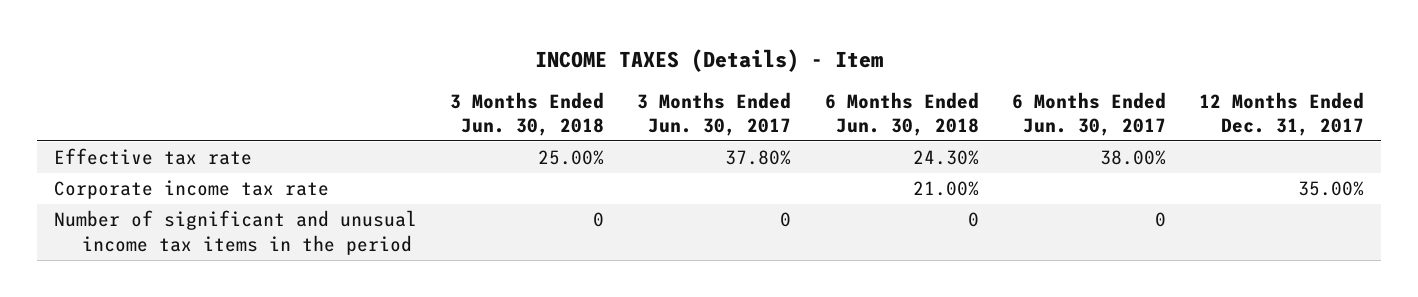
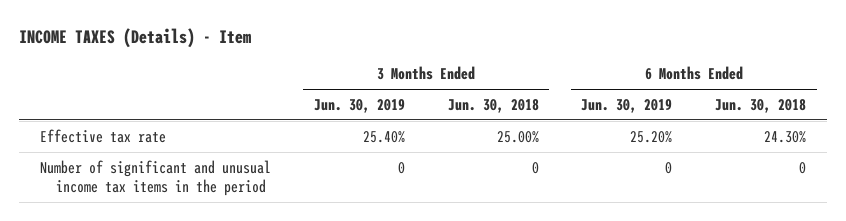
[637,91,792,136] 3 Months Ended Jun. 30, 2017 -> none
[1011,91,1166,136] 6 Months Ended Jun. 30, 2017 -> none
[1199,91,1365,136] 12 Months Ended Dec. 31, 2017 -> none
none -> [313,98,405,113] Jun. 30, 2019
none -> [581,98,673,113] Jun. 30, 2019
[53,180,329,200] Corporate income tax rate -> none

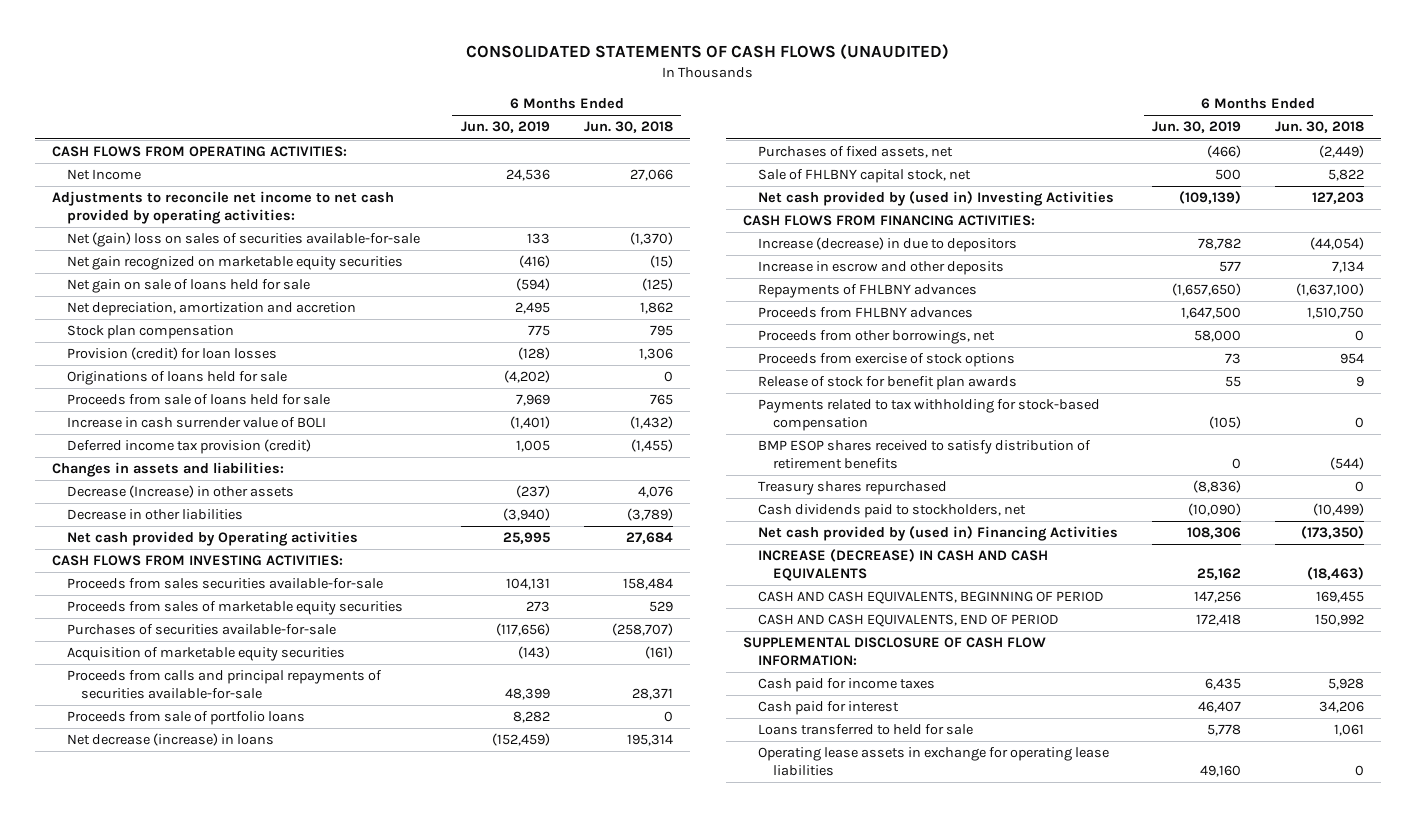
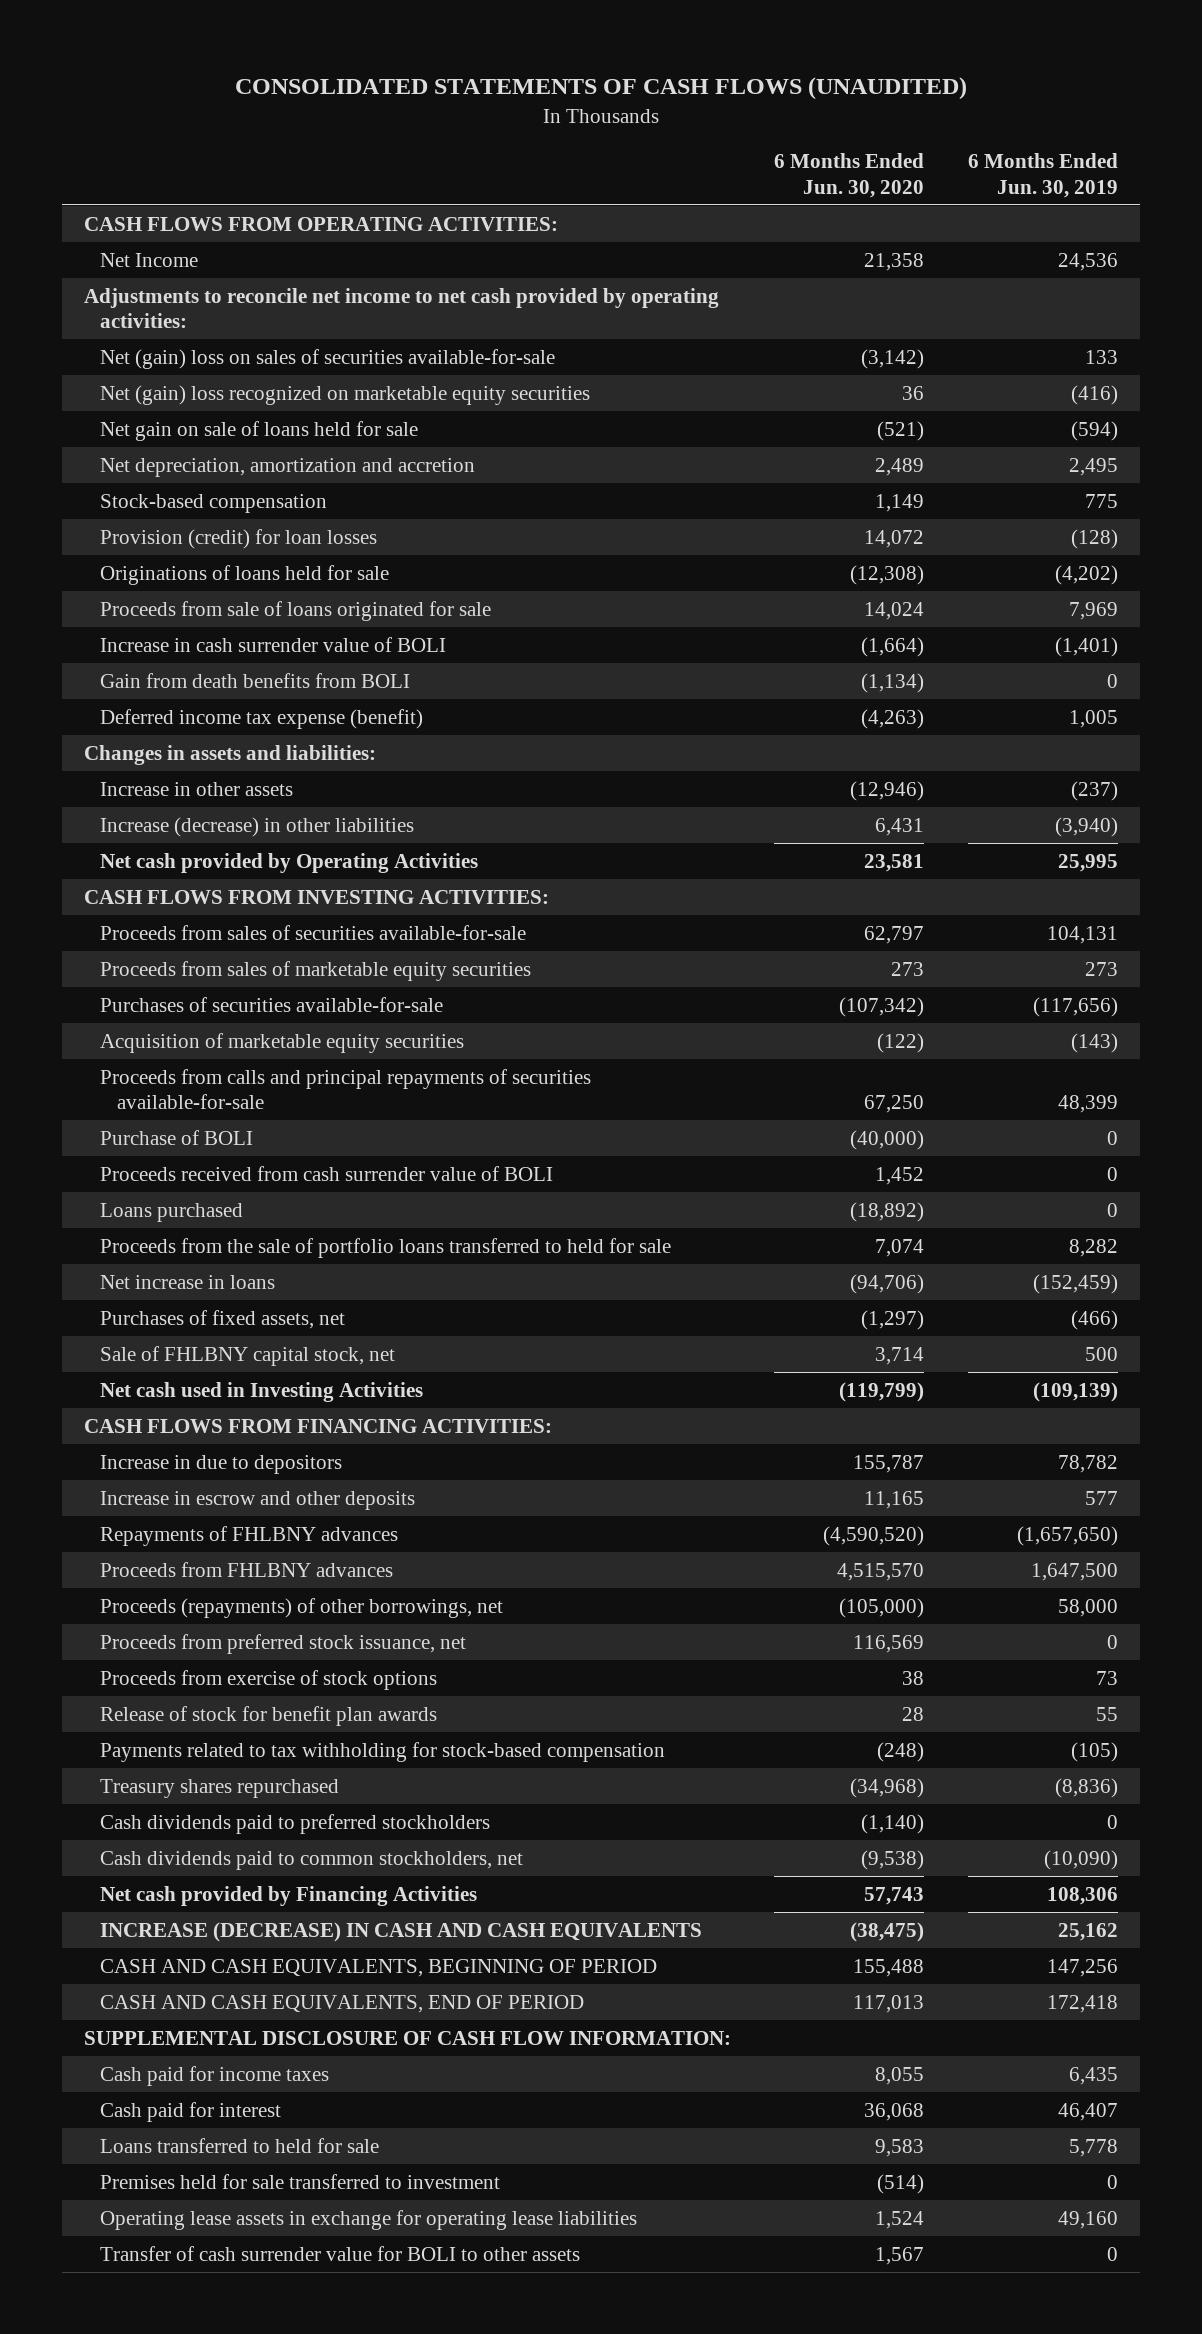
[583,121,673,134] Jun. 30, 2018 -> none
none -> [774,153,925,198] 6 Months Ended Jun. 30, 2020
[66,256,403,271] Net gain recognized on marketable equity securities -> [100,384,591,405] Net (gain) loss recognized on marketable equity securities
[66,325,234,340] Stock plan compensation -> [100,493,328,513] Stock-based compensation
[66,394,330,406] Proceeds from sale of loans held for sale -> [100,600,492,621] Proceeds from sale of loans originated for sale
none -> [100,672,411,688] Gain from death benefits from BOLI
[66,439,311,455] Deferred income tax provision (credit) -> [100,708,424,729] Deferred income tax expense (benefit)
[66,485,294,499] Decrease (Increase) in other assets -> [100,781,294,796] Increase in other assets
[66,509,243,521] Decrease in other liabilities -> [100,816,415,837] Increase (decrease) in other liabilities
[66,531,358,547] Net cash provided by Operating activities -> [100,852,479,873] Net cash provided by Operating Activities
[66,578,383,590] Proceeds from sales securities available-for-sale -> [100,924,527,940] Proceeds from sales of securities available-for-sale
none -> [100,1129,254,1145] Purchase of BOLI
none -> [100,1165,554,1181] Proceeds received from cash surrender value of BOLI
none -> [100,1202,244,1222] Loans purchased
[66,711,305,726] Proceeds from sale of portfolio loans -> [100,1237,672,1258] Proceeds from the sale of portfolio loans transferred to held for sale
[66,733,274,747] Net decrease (increase) in loans -> [100,1274,276,1289] Net increase in loans
[758,191,1115,207] Net cash provided by (used in) Investing Activities -> [100,1381,424,1402] Net cash used in Investing Activities
[758,237,1018,253] Increase (decrease) in due to depositors -> [100,1454,343,1474] Increase in due to depositors
[758,330,996,345] Proceeds from other borrowings, net -> [100,1597,504,1618] Proceeds (repayments) of other borrowings, net
none -> [100,1633,467,1654] Proceeds from preferred stock issuance, net
[758,440,1092,470] BMP ESOP shares received to satisfy distribution of retirement benefits -> none
none -> [100,1813,491,1834] Cash dividends paid to preferred stockholders
[758,504,1027,519] Cash dividends paid to stockholders, net -> [100,1850,524,1870] Cash dividends paid to common stockholders, net
[758,526,1119,542] Net cash provided by (used in) Financing Activities -> [100,1885,478,1906] Net cash provided by Financing Activities
none -> [100,2173,501,2189] Premises held for sale transferred to investment
none -> [100,2245,581,2261] Transfer of cash surrender value for BOLI to other assets

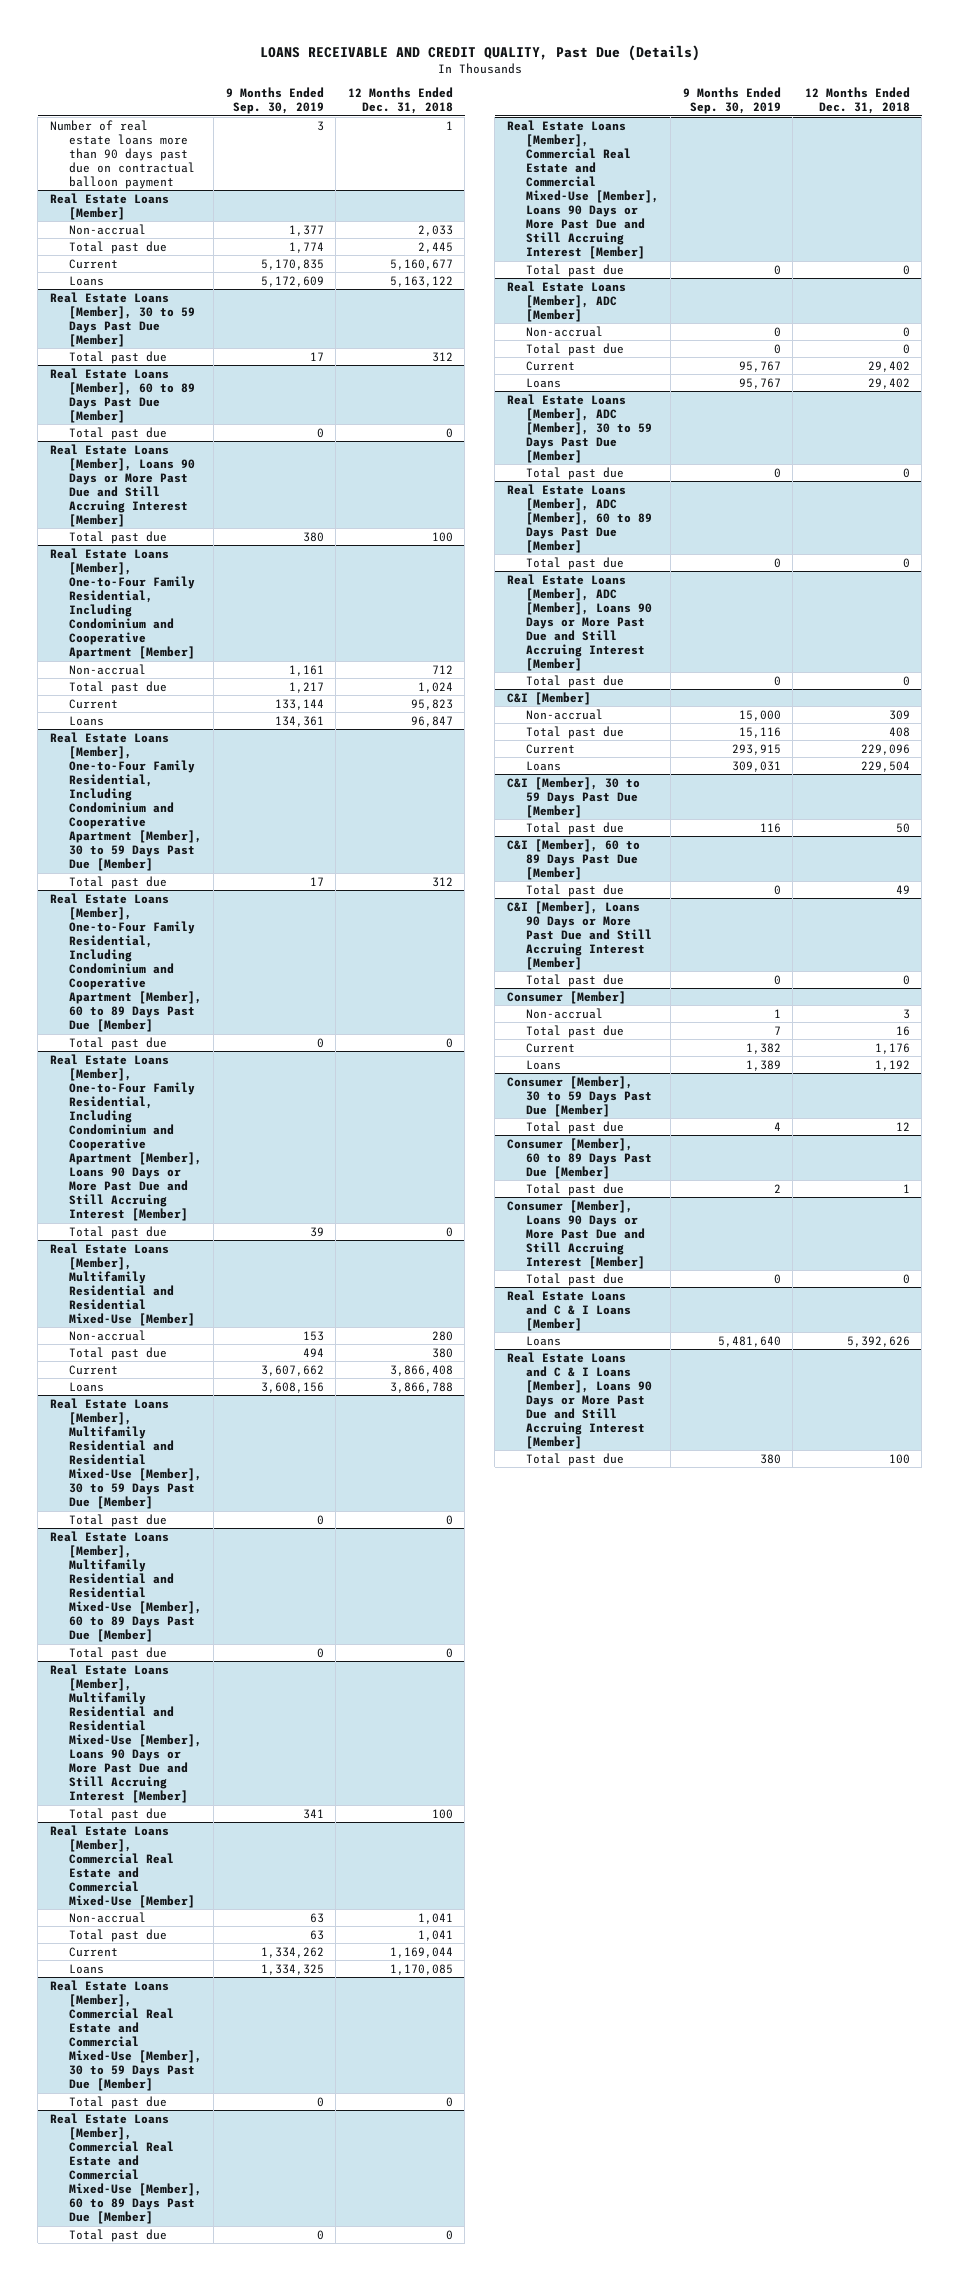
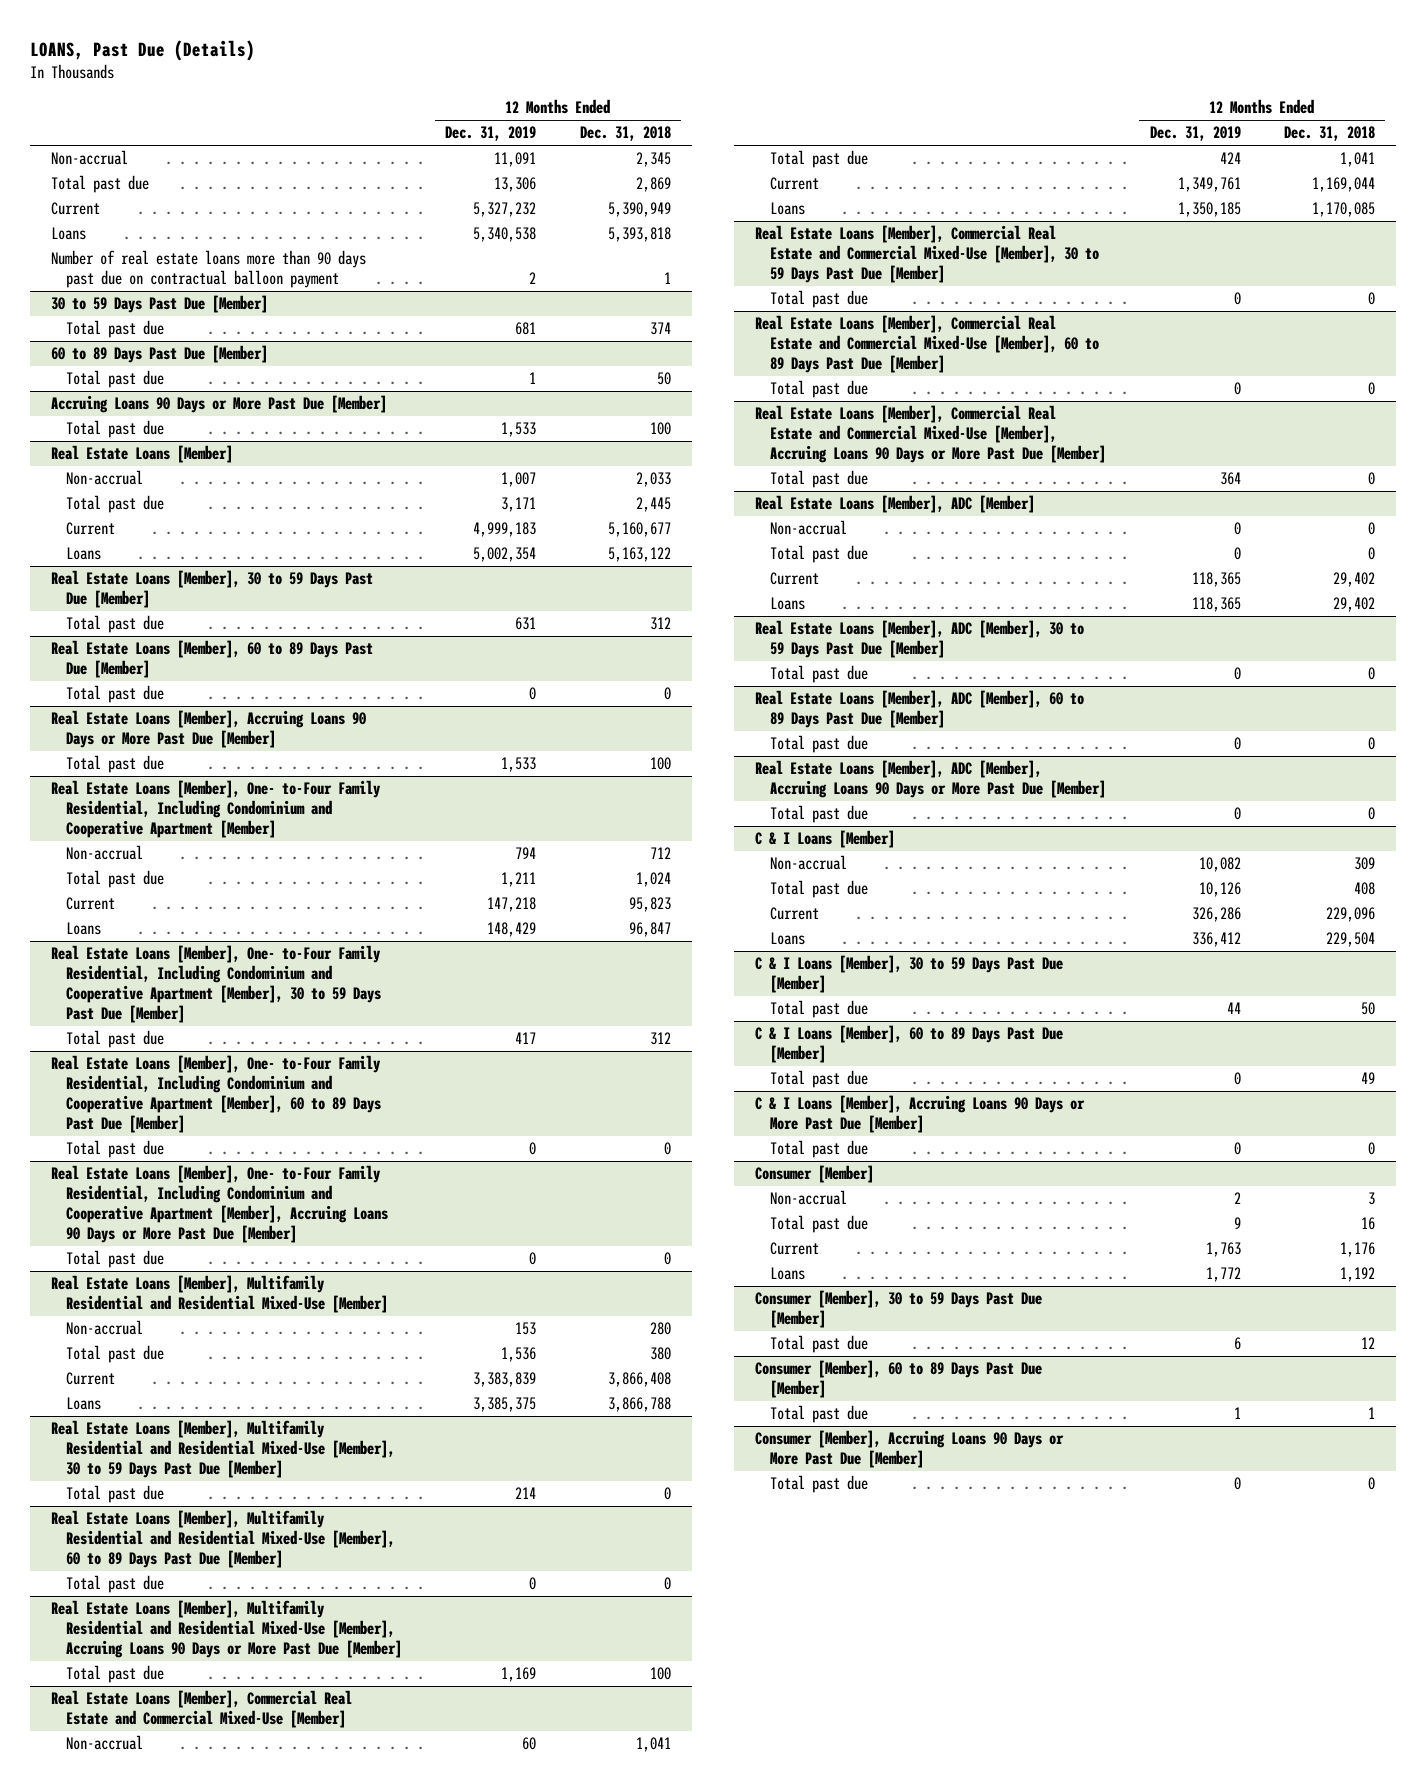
[259,44,700,61] LOANS RECEIVABLE AND CREDIT QUALITY, Past Due (Details) -> [29,39,255,61] LOANS, Past Due (Details)
[225,87,324,115] 9 Months Ended Sep. 30, 2019 -> none
none -> [445,126,537,142] Dec. 31, 2019
none -> [51,150,129,166] Non-accrual
none -> [51,175,150,194] Total past due
none -> [51,202,101,216] Current
none -> [51,227,87,241] Loans
none -> [51,295,269,314] 30 to 59 Days Past Due [Member]
none -> [66,320,165,339] Total past due
none -> [51,345,269,364] 60 to 89 Days Past Due [Member]
none -> [66,370,165,389] Total past due
none -> [51,395,388,414] Accruing Loans 90 Days or More Past Due [Member]
none -> [66,420,165,439] Total past due
[49,443,195,528] Real Estate Loans [Member], Loans 90 Days or More Past Due and Still Accruing Interest [Member] -> [51,710,367,749] Real Estate Loans [Member], Accruing Loans 90 Days or More Past Due [Member]
[49,547,195,660] Real Estate Loans [Member], One-to-Four Family Residential, Including Condominium and Cooperative Apartment [Member] -> [51,780,381,839] Real Estate Loans [Member], One- to-Four Family Residential, Including Condominium and Cooperative Apartment [Member]
[49,731,202,872] Real Estate Loans [Member], One-to-Four Family Residential, Including Condominium and Cooperative Apartment [Member], 30 to 59 Days Past Due [Member] -> [51,945,382,1024] Real Estate Loans [Member], One- to-Four Family Residential, Including Condominium and Cooperative Apartment [Member], 30 to 59 Days Past Due [Member]
[49,892,202,1033] Real Estate Loans [Member], One-to-Four Family Residential, Including Condominium and Cooperative Apartment [Member], 60 to 89 Days Past Due [Member] -> [51,1055,382,1134] Real Estate Loans [Member], One- to-Four Family Residential, Including Condominium and Cooperative Apartment [Member], 60 to 89 Days Past Due [Member]
[49,1053,202,1222] Real Estate Loans [Member], One-to-Four Family Residential, Including Condominium and Cooperative Apartment [Member], Loans 90 Days or More Past Due and Still Accruing Interest [Member] -> [51,1165,389,1244] Real Estate Loans [Member], One- to-Four Family Residential, Including Condominium and Cooperative Apartment [Member], Accruing Loans 90 Days or More Past Due [Member]
[49,1663,202,1804] Real Estate Loans [Member], Multifamily Residential and Residential Mixed-Use [Member], Loans 90 Days or More Past Due and Still Accruing Interest [Member] -> [51,1600,403,1659] Real Estate Loans [Member], Multifamily Residential and Residential Mixed-Use [Member], Accruing Loans 90 Days or More Past Due [Member]
[506,119,659,260] Real Estate Loans [Member], Commercial Real Estate and Commercial Mixed-Use [Member], Loans 90 Days or More Past Due and Still Accruing Interest [Member] -> [755,405,1107,464] Real Estate Loans [Member], Commercial Real Estate and Commercial Mixed-Use [Member], Accruing Loans 90 Days or More Past Due [Member]
[506,573,652,672] Real Estate Loans [Member], ADC [Member], Loans 90 Days or More Past Due and Still Accruing Interest [Member] -> [755,760,1107,799] Real Estate Loans [Member], ADC [Member], Accruing Loans 90 Days or More Past Due [Member]
[506,691,591,705] C&I [Member] -> [755,830,896,849] C & I Loans [Member]
[506,776,640,818] C&I [Member], 30 to 59 Days Past Due [Member] -> [755,955,1064,994] C & I Loans [Member], 30 to 59 Days Past Due [Member]
[506,838,640,880] C&I [Member], 60 to 89 Days Past Due [Member] -> [755,1025,1064,1064] C & I Loans [Member], 60 to 89 Days Past Due [Member]
[506,900,652,970] C&I [Member], Loans 90 Days or More Past Due and Still Accruing Interest [Member] -> [755,1095,1086,1134] C & I Loans [Member], Accruing Loans 90 Days or More Past Due [Member]
[506,1199,645,1269] Consumer [Member], Loans 90 Days or More Past Due and Still Accruing Interest [Member] -> [755,1430,1065,1469] Consumer [Member], Accruing Loans 90 Days or More Past Due [Member]
[506,1289,631,1331] Real Estate Loans and C & I Loans [Member] -> none
[525,1335,561,1346] Loans -> none
[506,1351,652,1450] Real Estate Loans and C & I Loans [Member], Loans 90 Days or More Past Due and Still Accruing Interest [Member] -> none
[525,1452,624,1466] Total past due -> none

